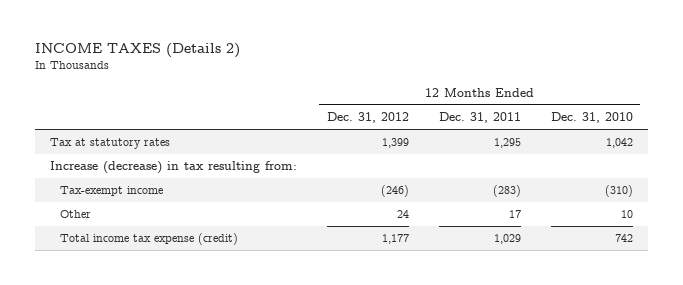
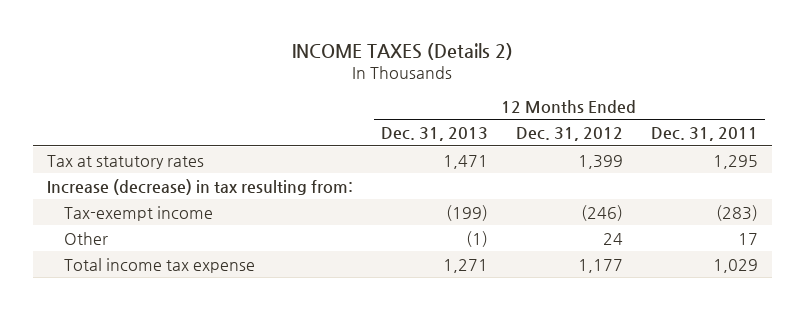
[550,112,633,124] Dec. 31, 2010 -> none
none -> [380,126,488,141] Dec. 31, 2013
[60,233,239,246] Total income tax expense (credit) -> [64,257,256,273] Total income tax expense

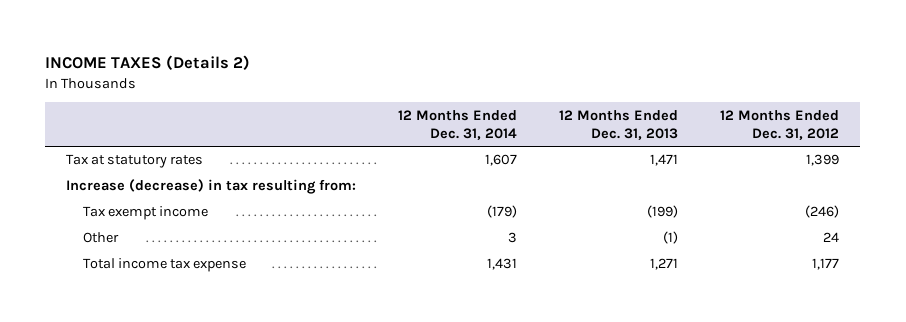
[650,126,758,141] Dec. 31, 2011 -> none
none -> [398,109,518,140] 12 Months Ended Dec. 31, 2014
[64,205,214,221] Tax-exempt income -> [82,206,208,221] Tax exempt income

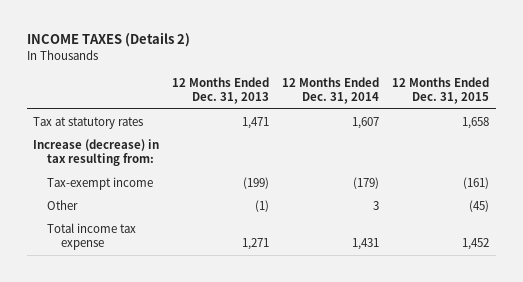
[720,109,840,140] 12 Months Ended Dec. 31, 2012 -> none
none -> [392,76,490,105] 12 Months Ended Dec. 31, 2015
[82,206,208,221] Tax exempt income -> [47,176,154,190] Tax-exempt income

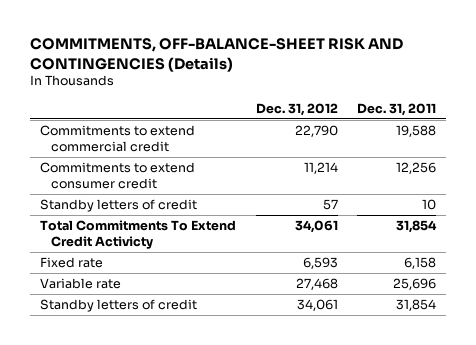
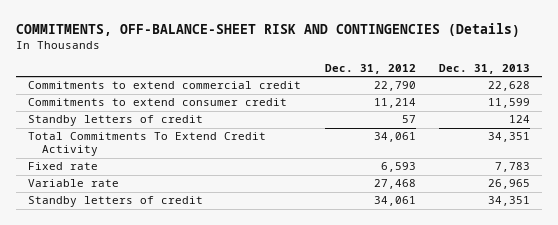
[357,102,437,116] Dec. 31, 2011 -> none
none -> [439,64,531,75] Dec. 31, 2013
[39,219,236,249] Total Commitments To Extend Credit Activicty -> [28,132,267,157] Total Commitments To Extend Credit Activity

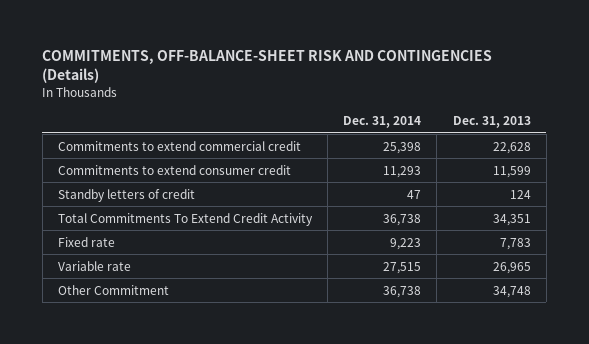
[324,64,416,75] Dec. 31, 2012 -> none
none -> [343,116,422,129] Dec. 31, 2014
[28,196,204,208] Standby letters of credit -> none
none -> [57,284,169,295] Other Commitment

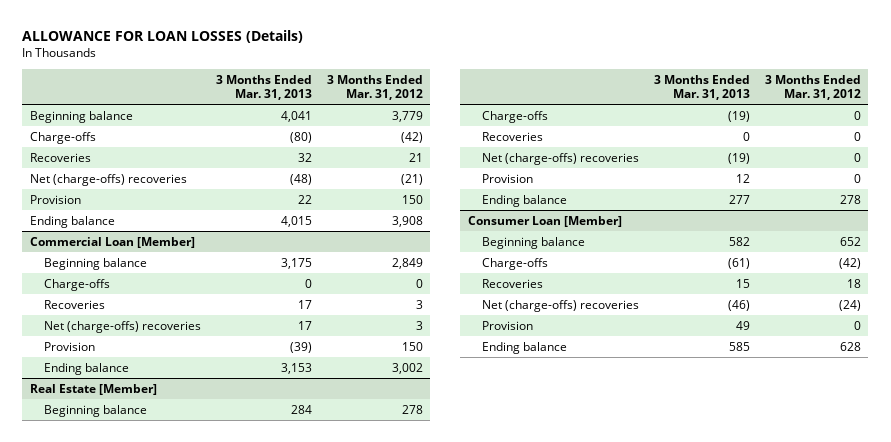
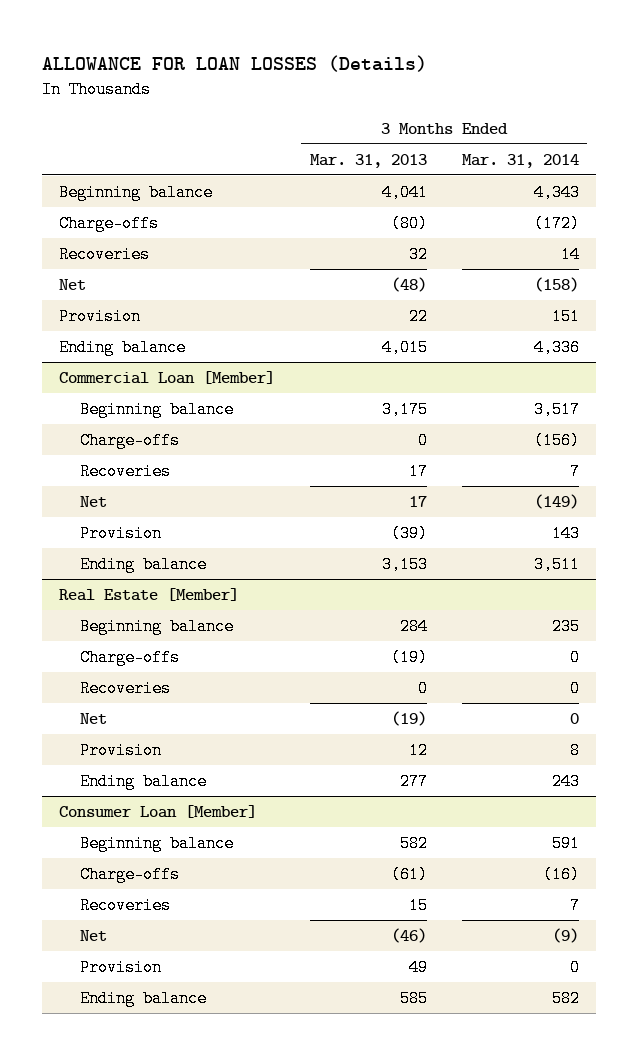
[326,75,423,101] 3 Months Ended Mar. 31, 2012 -> none
none -> [461,153,579,168] Mar. 31, 2014
[29,173,187,186] Net (charge-offs) recoveries -> [59,279,87,291] Net
[44,320,202,333] Net (charge-offs) recoveries -> [80,496,108,508] Net
[482,152,640,165] Net (charge-offs) recoveries -> [80,713,108,725] Net
[482,299,640,312] Net (charge-offs) recoveries -> [80,930,108,942] Net

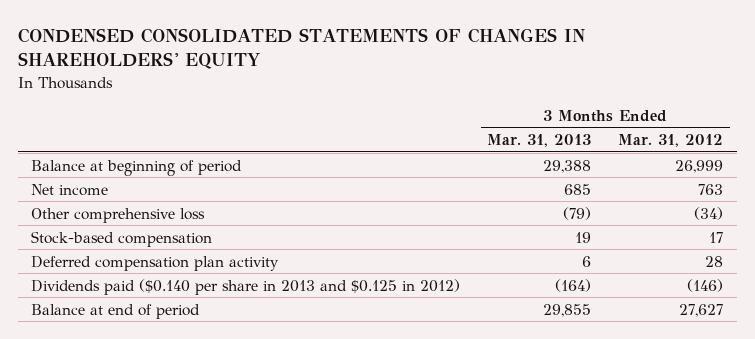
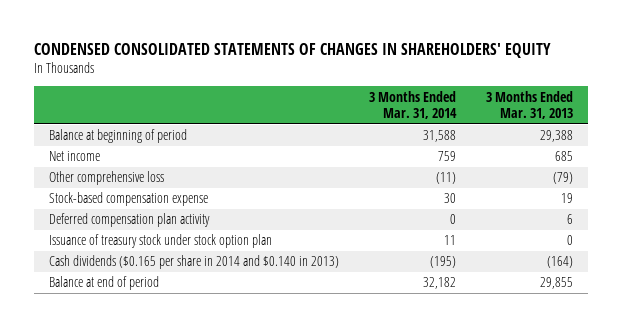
[618,134,724,148] Mar. 31, 2012 -> none
none -> [369,90,458,119] 3 Months Ended Mar. 31, 2014
[31,230,213,247] Stock-based compensation -> [48,192,208,207] Stock-based compensation expense
none -> [48,234,272,249] Issuance of treasury stock under stock option plan
[31,278,461,295] Dividends paid ($0.140 per share in 2013 and $0.125 in 2012) -> [48,255,339,270] Cash dividends ($0.165 per share in 2014 and $0.140 in 2013)

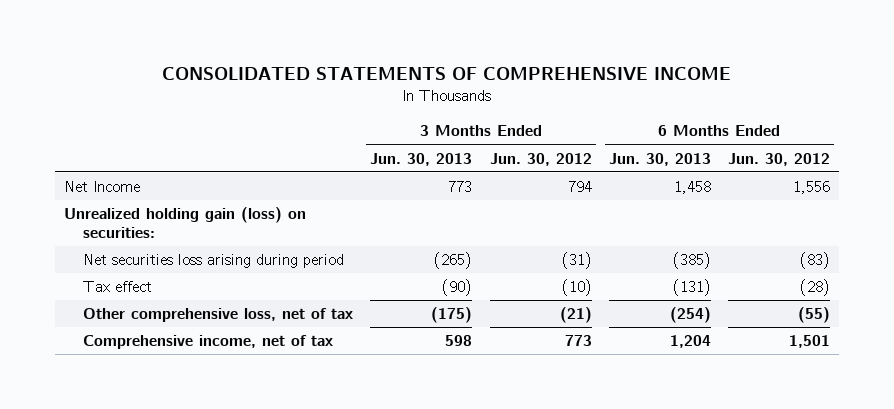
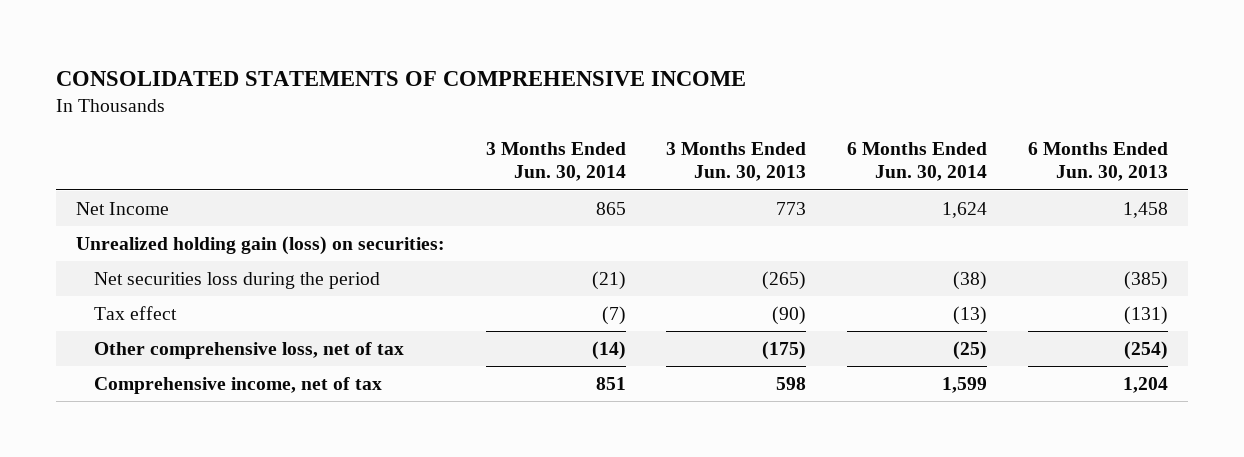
[489,152,592,166] Jun. 30, 2012 -> none
[728,152,831,166] Jun. 30, 2012 -> none
none -> [485,142,626,182] 3 Months Ended Jun. 30, 2014
none -> [846,142,987,182] 6 Months Ended Jun. 30, 2014
[83,254,345,269] Net securities loss arising during period -> [93,272,380,290] Net securities loss during the period

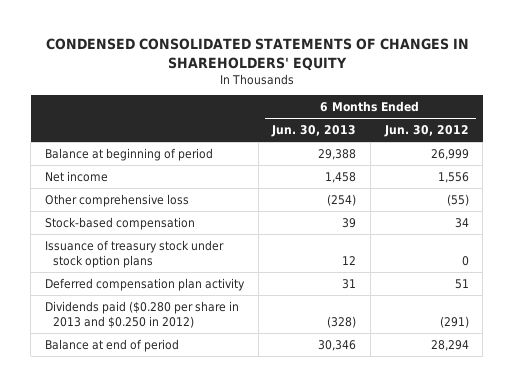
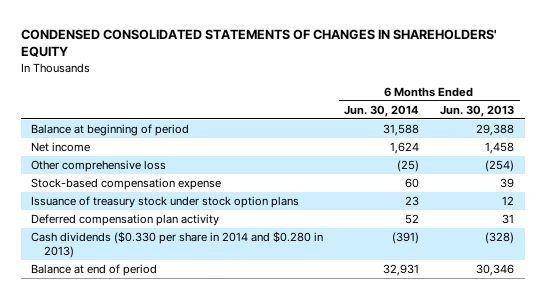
[383,124,469,137] Jun. 30, 2012 -> none
none -> [344,104,420,117] Jun. 30, 2014
[45,216,196,230] Stock-based compensation -> [31,177,222,190] Stock-based compensation expense
[45,300,240,328] Dividends paid ($0.280 per share in 2013 and $0.250 in 2012) -> [31,230,324,258] Cash dividends ($0.330 per share in 2014 and $0.280 in 2013)

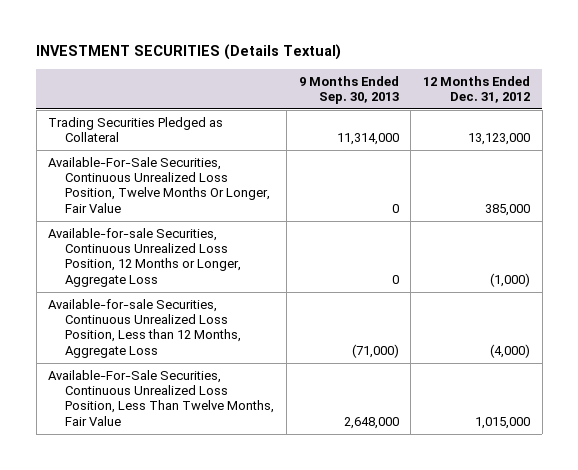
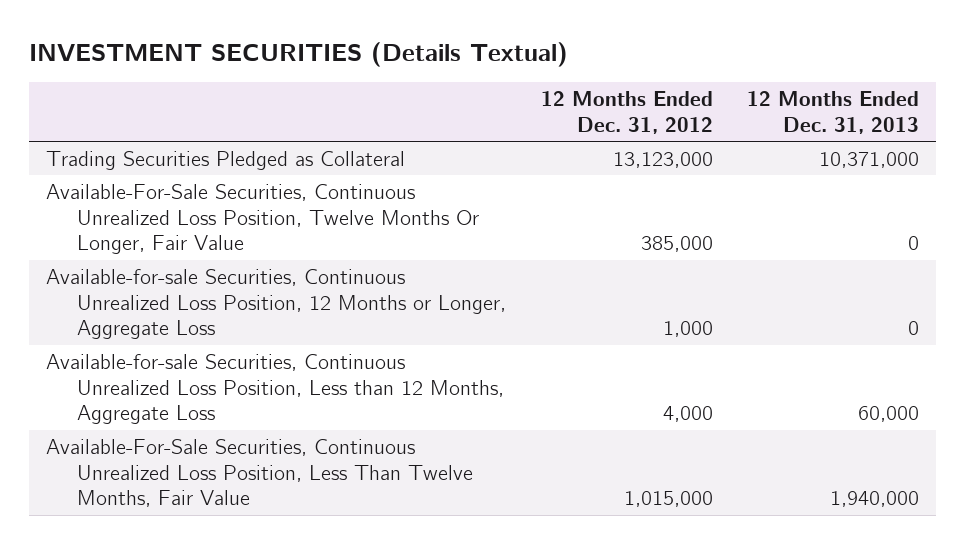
[298,75,399,104] 9 Months Ended Sep. 30, 2013 -> none
none -> [747,91,920,135] 12 Months Ended Dec. 31, 2013
[489,272,530,287] (1,000) -> [662,321,713,338] 1,000
[489,343,530,358] (4,000) -> [662,406,713,423] 4,000

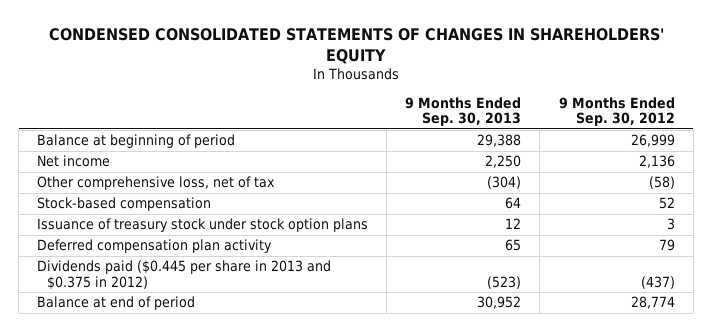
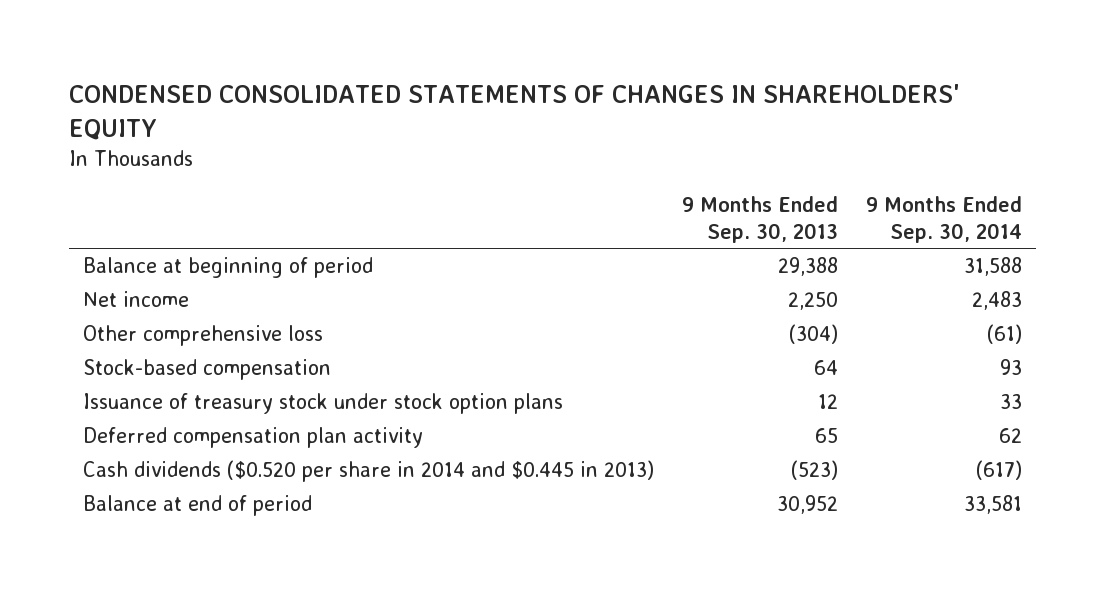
[558,96,675,127] 9 Months Ended Sep. 30, 2012 -> none
none -> [866,195,1023,243] 9 Months Ended Sep. 30, 2014
[37,176,276,191] Other comprehensive loss, net of tax -> [83,325,324,347] Other comprehensive loss
[37,260,332,290] Dividends paid ($0.445 per share in 2013 and $0.375 in 2012) -> [83,460,655,483] Cash dividends ($0.520 per share in 2014 and $0.445 in 2013)

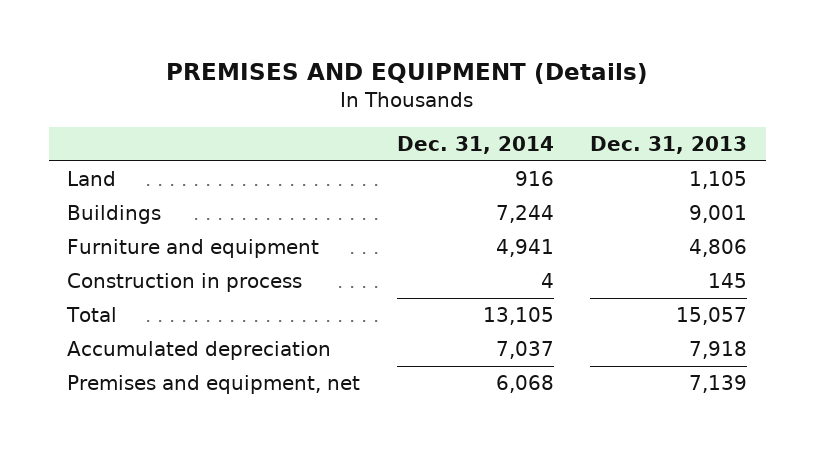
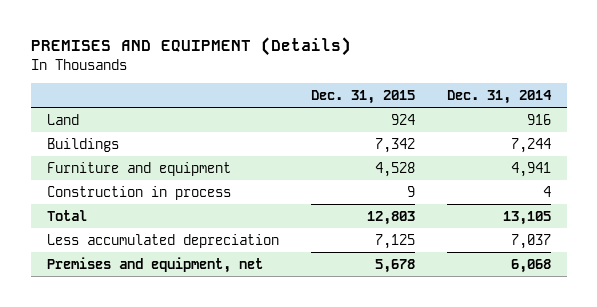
[590,136,748,155] Dec. 31, 2013 -> none
none -> [310,89,415,104] Dec. 31, 2015
[67,341,332,361] Accumulated depreciation -> [46,233,279,248] Less accumulated depreciation

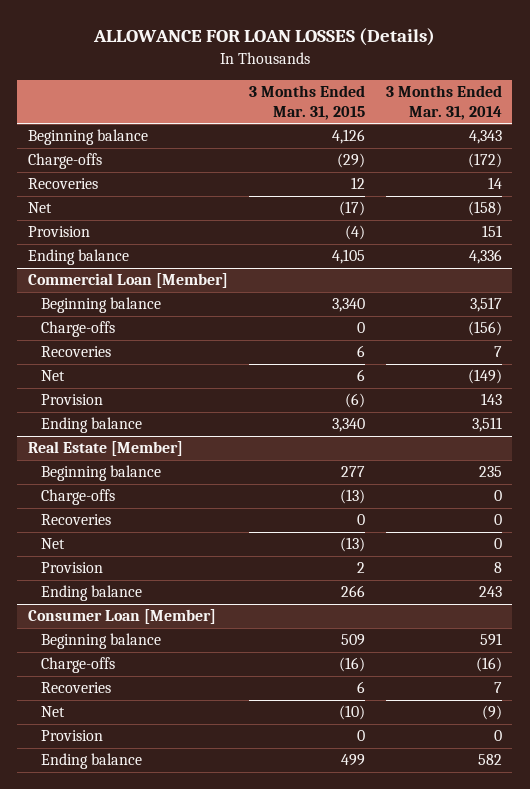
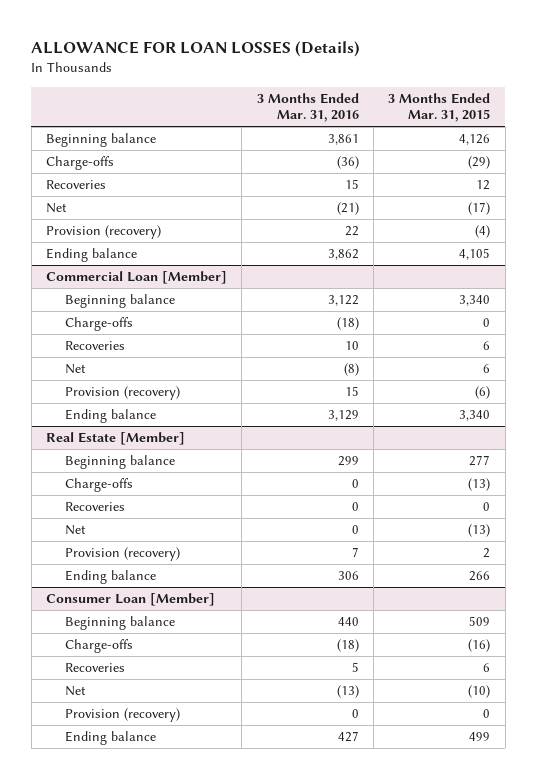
[385,84,502,120] 3 Months Ended Mar. 31, 2014 -> none
none -> [256,92,359,123] 3 Months Ended Mar. 31, 2016
[27,226,90,238] Provision -> [46,225,162,240] Provision (recovery)
[41,394,104,406] Provision -> [65,386,181,401] Provision (recovery)
[41,562,104,574] Provision -> [65,547,181,562] Provision (recovery)
[41,730,104,742] Provision -> [65,708,181,723] Provision (recovery)

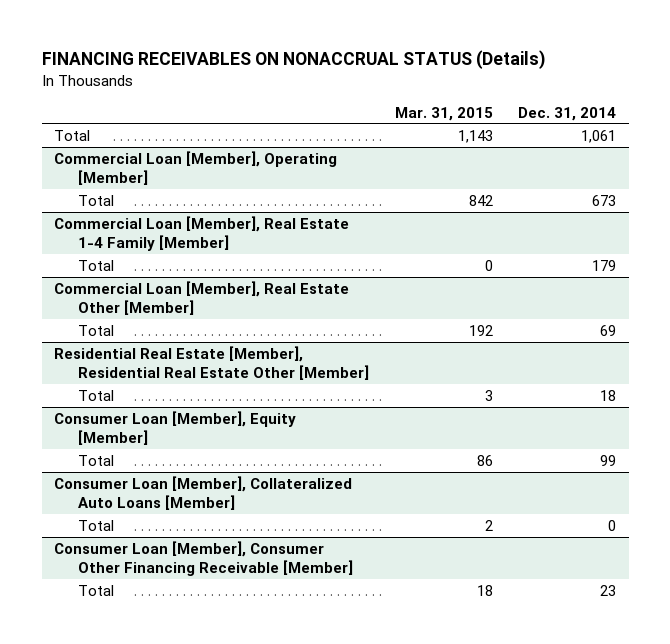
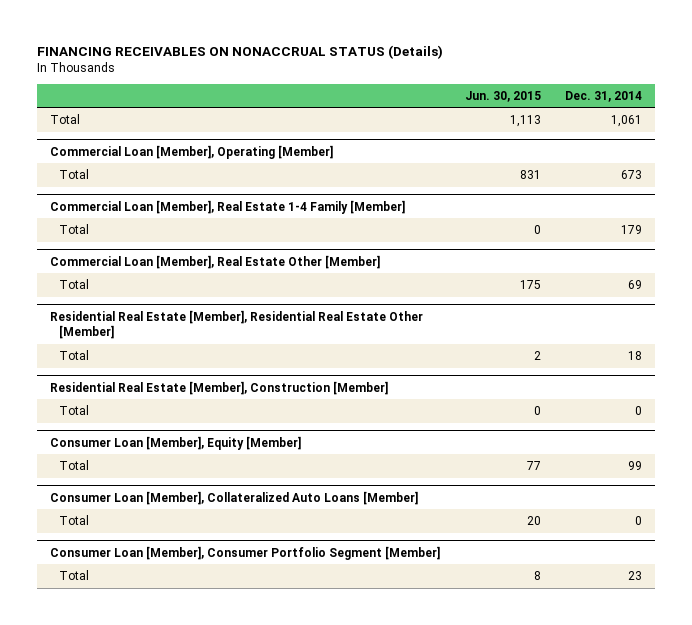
[394,106,493,121] Mar. 31, 2015 -> none
none -> [464,90,541,102] Jun. 30, 2015
none -> [49,380,388,395] Residential Real Estate [Member], Construction [Member]
none -> [58,405,89,416] Total
[54,540,354,576] Consumer Loan [Member], Consumer Other Financing Receivable [Member] -> none
none -> [49,545,440,560] Consumer Loan [Member], Consumer Portfolio Segment [Member]

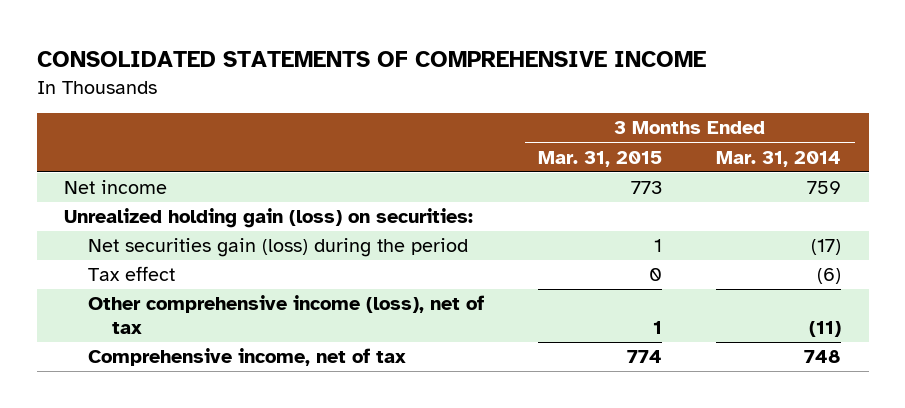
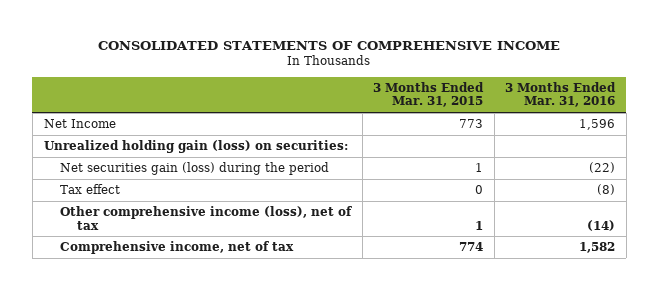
[716,150,842,167] Mar. 31, 2014 -> none
none -> [505,81,617,108] 3 Months Ended Mar. 31, 2016
[63,180,167,195] Net income -> [43,118,116,128] Net Income

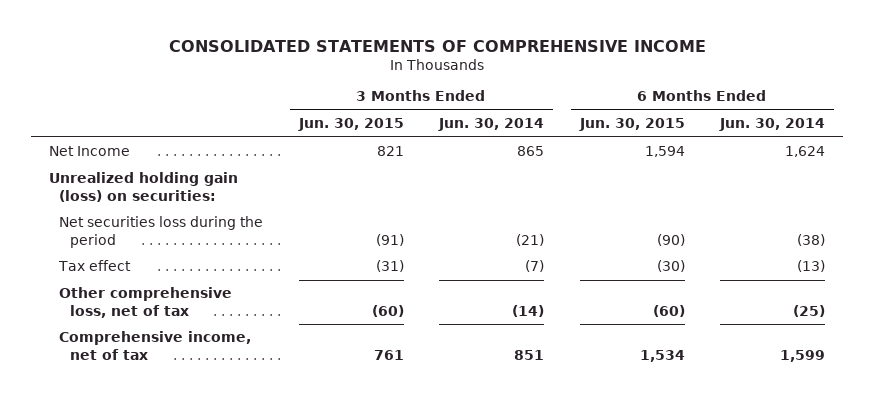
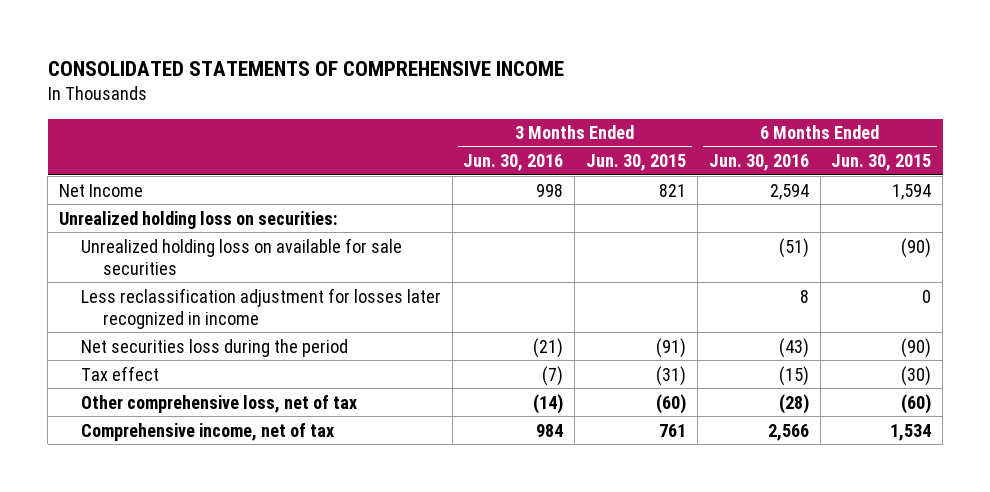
[438,118,545,132] Jun. 30, 2014 -> none
[719,118,826,132] Jun. 30, 2014 -> none
none -> [463,154,564,172] Jun. 30, 2016
none -> [708,154,809,172] Jun. 30, 2016
[48,172,238,202] Unrealized holding gain (loss) on securities: -> [58,210,337,229] Unrealized holding loss on securities:
none -> [80,237,402,275] Unrealized holding loss on available for sale securities
none -> [80,287,441,329] Less reclassification adjustment for losses later recognized in income

